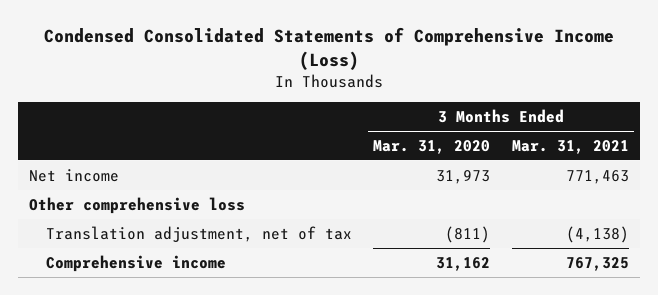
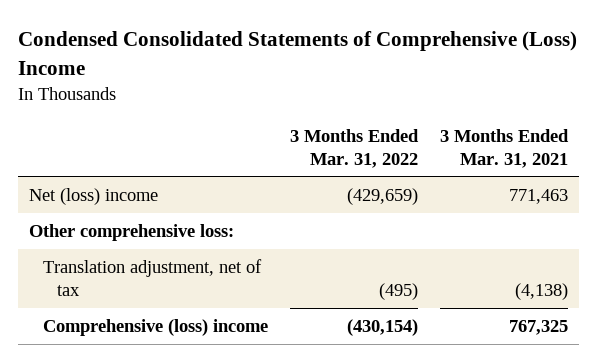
[43,27,614,71] Condensed Consolidated Statements of Comprehensive Income (Loss) -> [17,31,577,75] Condensed Consolidated Statements of Comprehensive (Loss) Income
[373,139,491,154] Mar. 31, 2020 -> none
none -> [290,128,420,168] 3 Months Ended Mar. 31, 2022
[28,168,119,182] Net income -> [28,187,158,205] Net (loss) income
[28,196,245,214] Other comprehensive loss -> [28,223,234,241] Other comprehensive loss:
[45,254,226,272] Comprehensive income -> [42,318,268,336] Comprehensive (loss) income

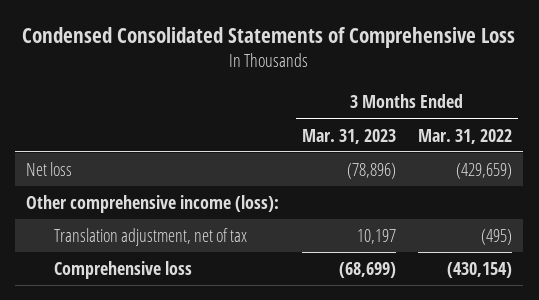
[17,31,577,75] Condensed Consolidated Statements of Comprehensive (Loss) Income -> [22,27,516,49] Condensed Consolidated Statements of Comprehensive Loss
[440,128,570,168] 3 Months Ended Mar. 31, 2021 -> none
none -> [301,128,396,144] Mar. 31, 2023
[28,187,158,205] Net (loss) income -> [26,161,73,176] Net loss
[28,223,234,241] Other comprehensive loss: -> [26,194,280,213] Other comprehensive income (loss):
[42,318,268,336] Comprehensive (loss) income -> [54,260,193,279] Comprehensive loss

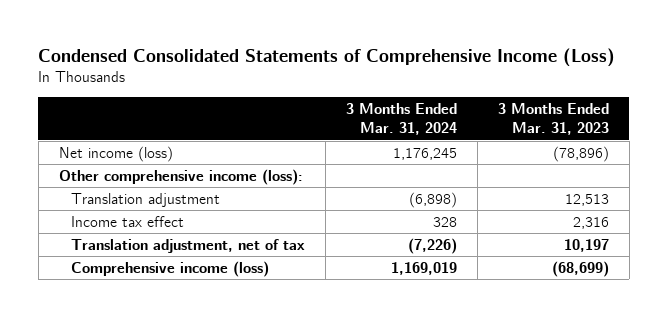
[22,27,516,49] Condensed Consolidated Statements of Comprehensive Loss -> [38,47,616,67] Condensed Consolidated Statements of Comprehensive Income (Loss)
[418,128,513,144] Mar. 31, 2022 -> none
none -> [345,102,457,136] 3 Months Ended Mar. 31, 2024
[26,161,73,176] Net loss -> [58,145,173,162] Net income (loss)
none -> [70,192,220,207] Translation adjustment
none -> [70,215,184,227] Income tax effect
[54,260,193,279] Comprehensive loss -> [70,260,269,277] Comprehensive income (loss)

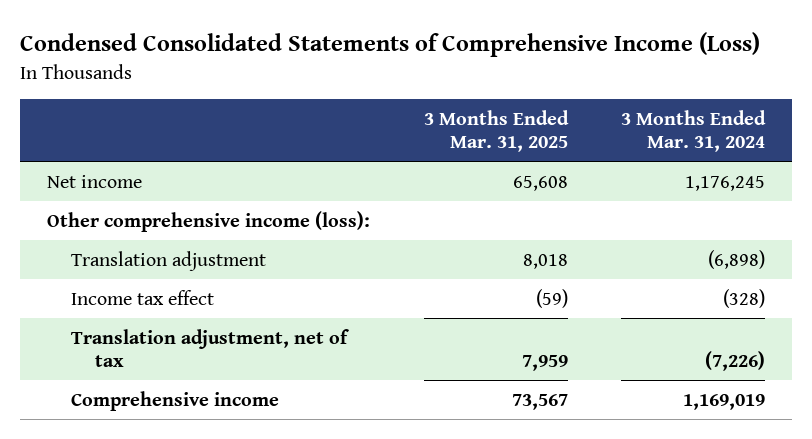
[497,102,609,136] 3 Months Ended Mar. 31, 2023 -> none
none -> [423,109,569,153] 3 Months Ended Mar. 31, 2025
[58,145,173,162] Net income (loss) -> [46,174,142,188] Net income
[432,216,457,227] 328 -> [723,288,766,308] (328)
[70,260,269,277] Comprehensive income (loss) -> [70,390,279,411] Comprehensive income

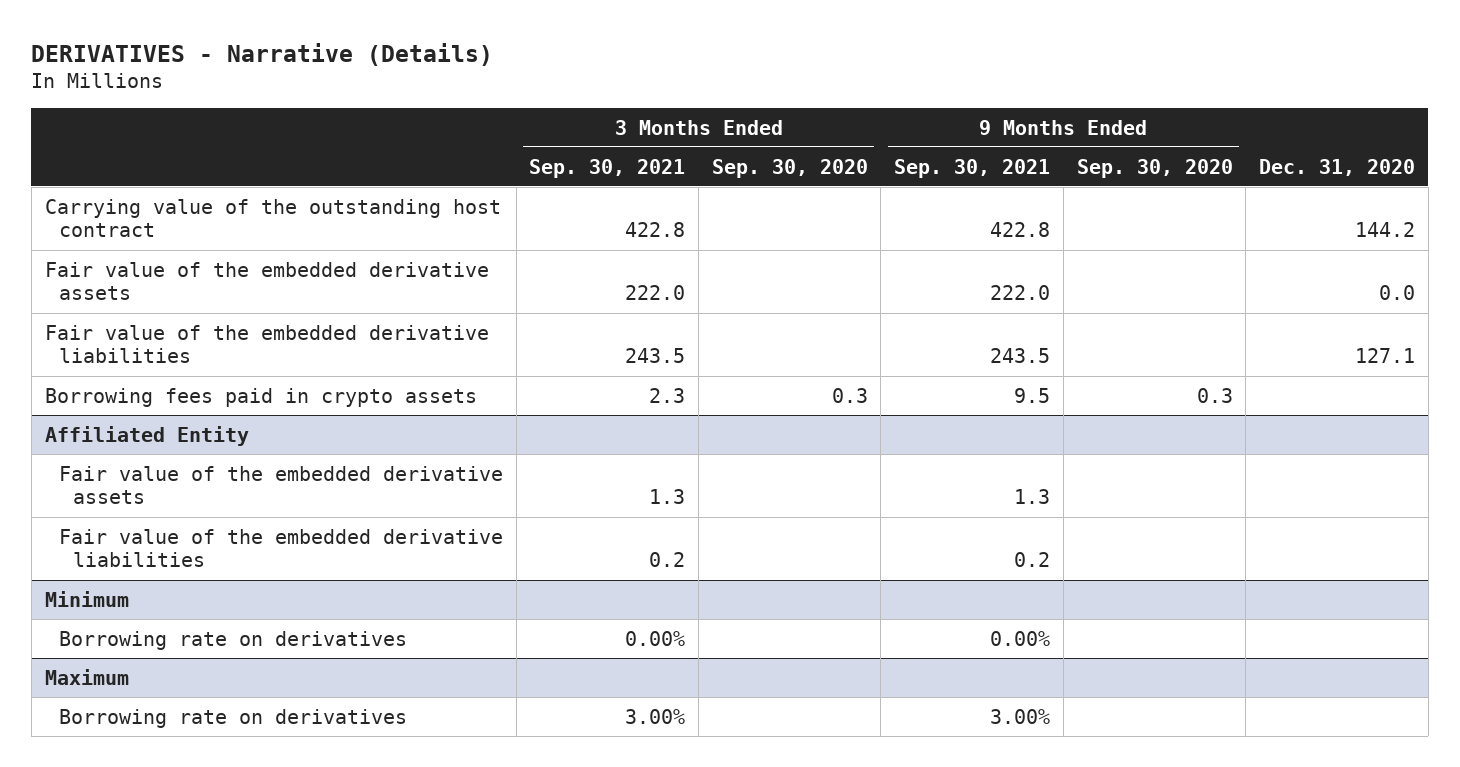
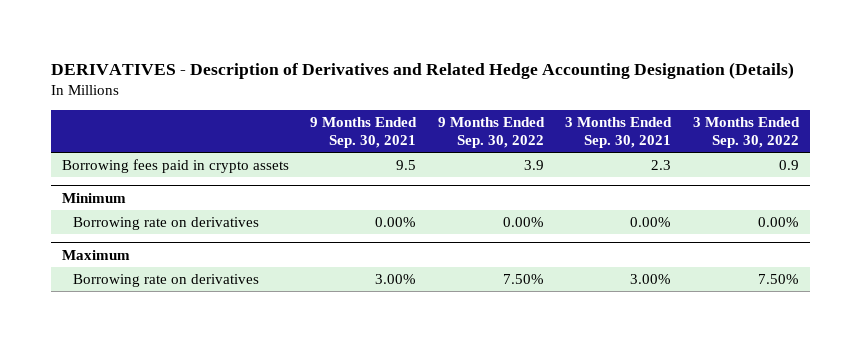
[31,42,494,66] DERIVATIVES - Narrative (Details) -> [51,61,795,79] DERIVATIVES - Description of Derivatives and Related Hedge Accounting Designation (Details)
[711,158,868,178] Sep. 30, 2020 -> none
[1076,158,1233,178] Sep. 30, 2020 -> none
[1259,158,1416,176] Dec. 31, 2020 -> none
none -> [437,117,545,148] 9 Months Ended Sep. 30, 2022
none -> [692,117,800,148] 3 Months Ended Sep. 30, 2022
[44,198,501,238] Carrying value of the outstanding host contract -> none
[44,261,489,301] Fair value of the embedded derivative assets -> none
[44,324,489,364] Fair value of the embedded derivative liabilities -> none
[44,425,249,446] Affiliated Entity -> none
[58,465,503,505] Fair value of the embedded derivative assets -> none
[58,528,503,568] Fair value of the embedded derivative liabilities -> none

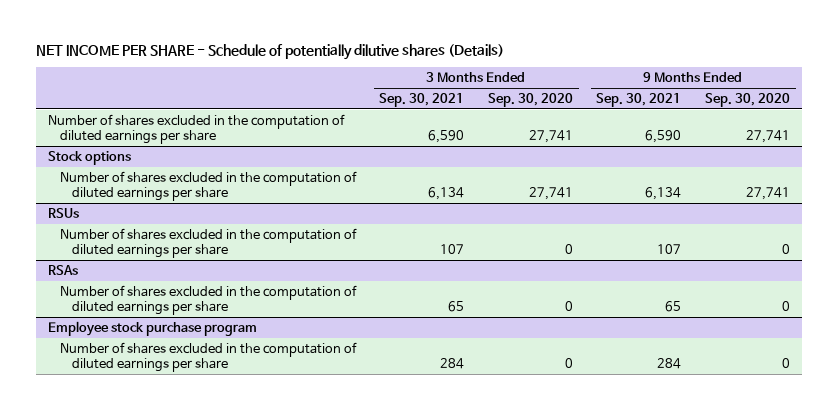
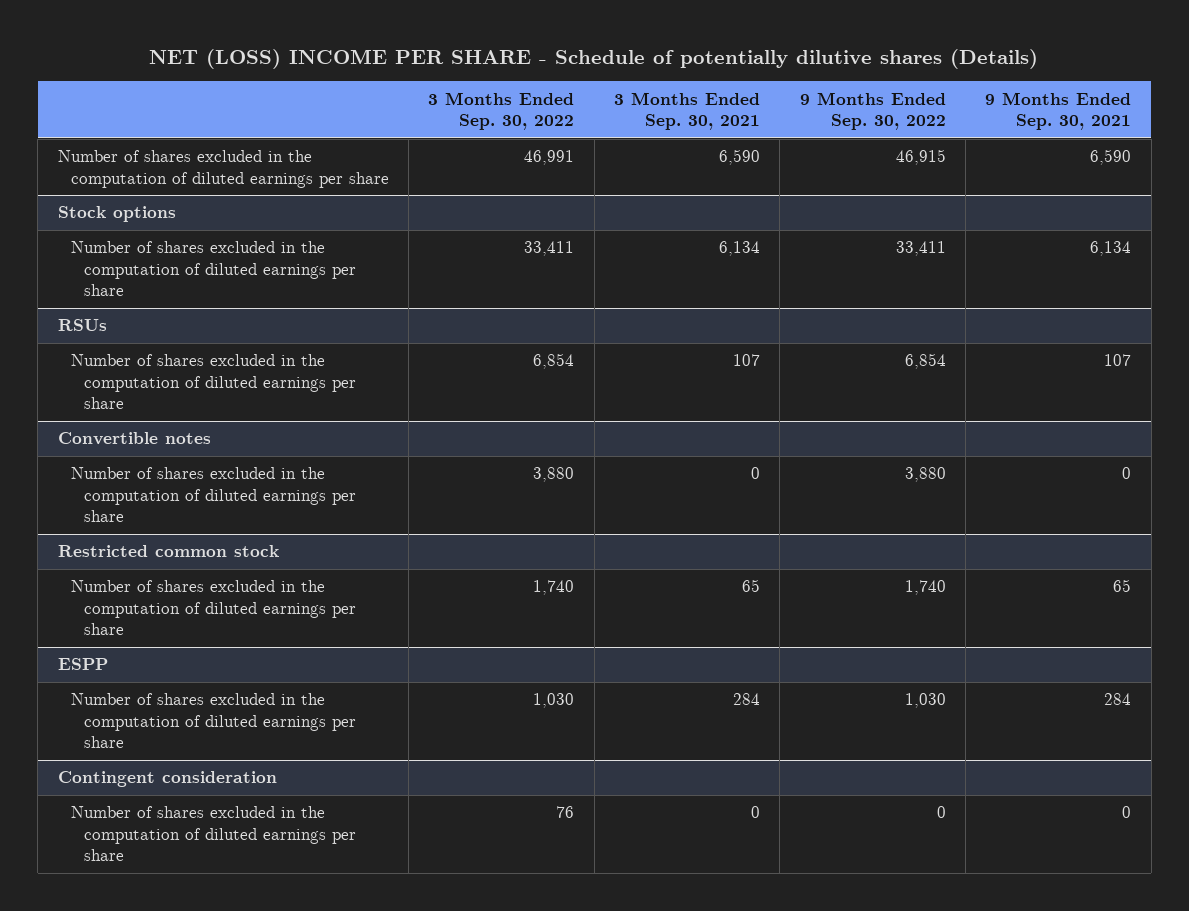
[36,44,505,61] NET INCOME PER SHARE - Schedule of potentially dilutive shares (Details) -> [149,49,1039,70] NET (LOSS) INCOME PER SHARE - Schedule of potentially dilutive shares (Details)
[487,92,573,107] Sep. 30, 2020 -> none
[705,92,791,107] Sep. 30, 2020 -> none
none -> [428,91,575,131] 3 Months Ended Sep. 30, 2022
none -> [799,91,946,131] 9 Months Ended Sep. 30, 2022
none -> [57,432,211,446] Convertible notes
none -> [70,467,356,523] Number of shares excluded in the computation of diluted earnings per share
[47,264,78,275] RSAs -> [57,545,279,558] Restricted common stock
[47,320,257,336] Employee stock purchase program -> [57,658,108,671] ESPP
none -> [57,771,277,788] Contingent consideration
none -> [70,806,356,862] Number of shares excluded in the computation of diluted earnings per share

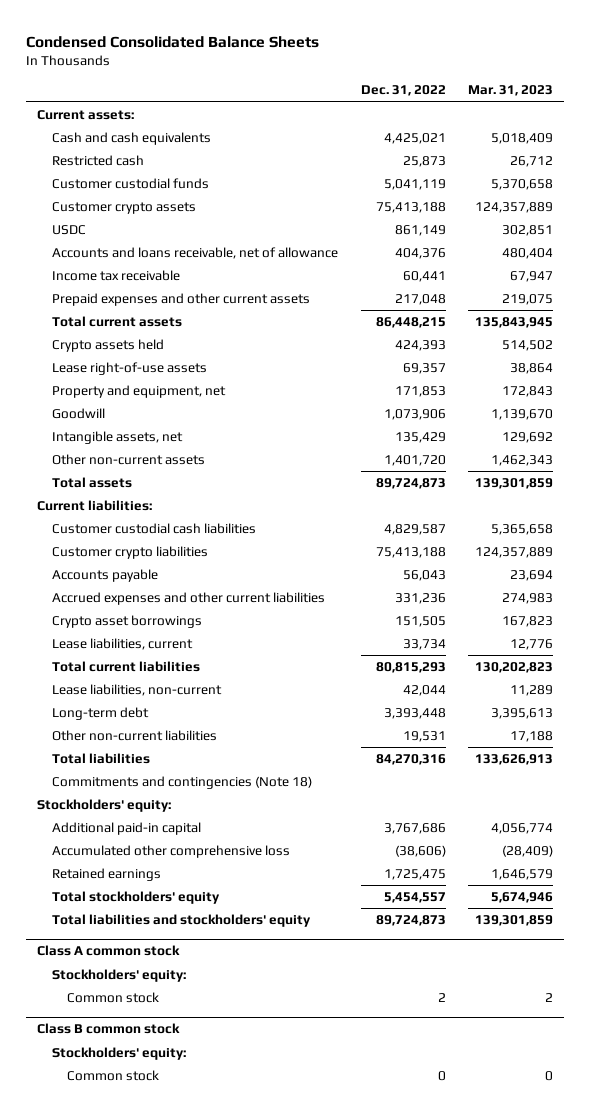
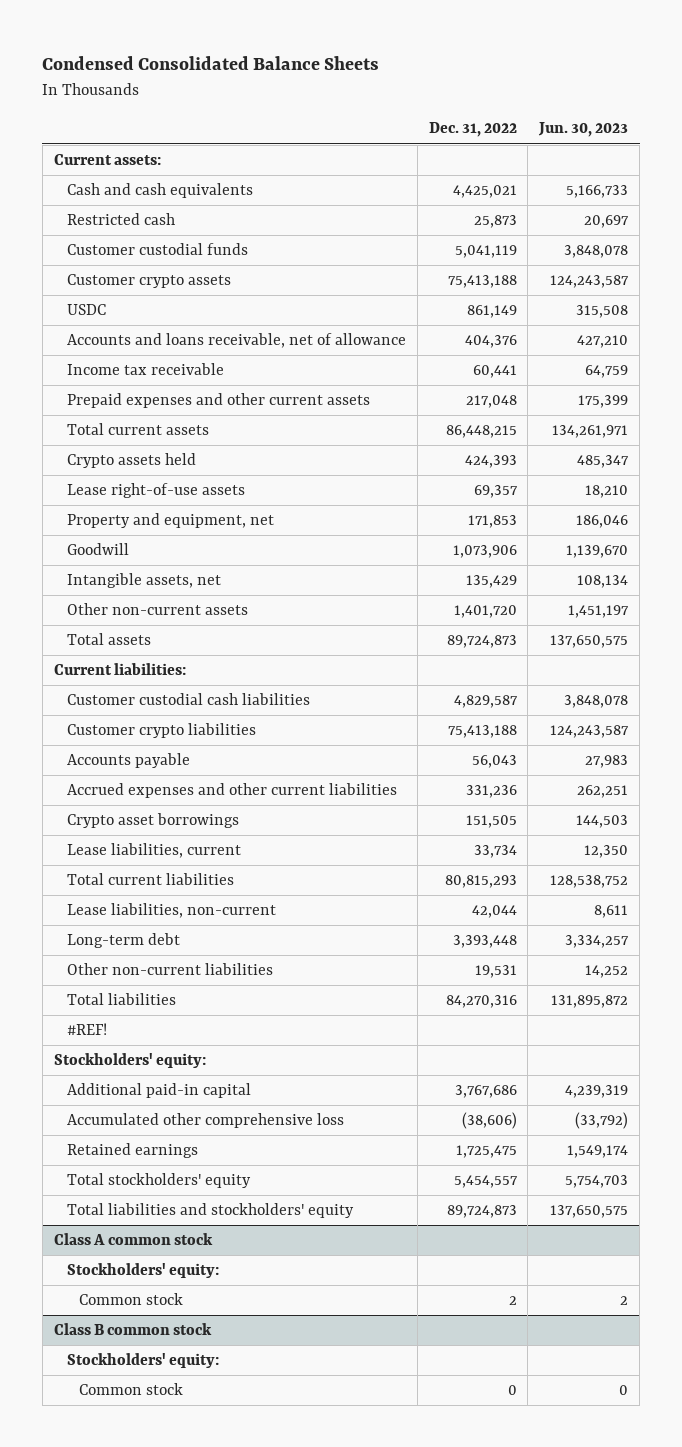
[468,85,554,97] Mar. 31, 2023 -> none
none -> [538,122,629,138] Jun. 30, 2023
[52,776,313,790] Commitments and contingencies (Note 18) -> [66,1023,107,1036] #REF!

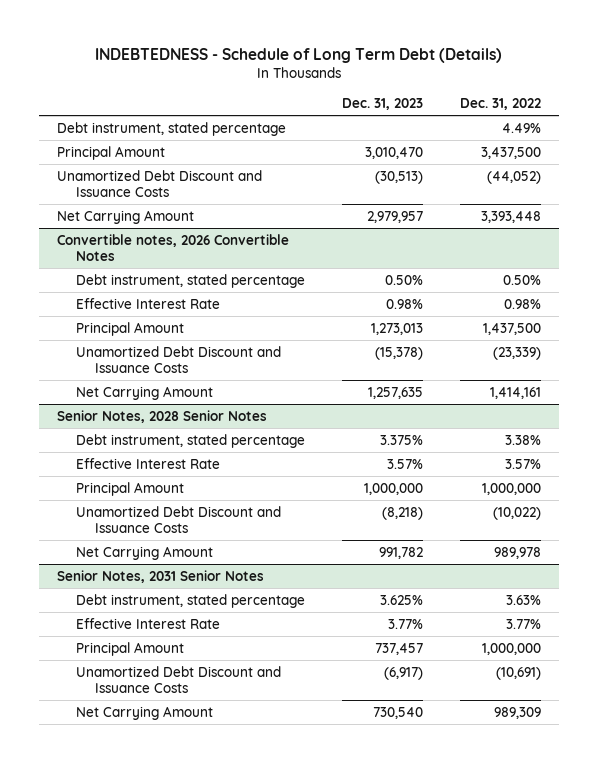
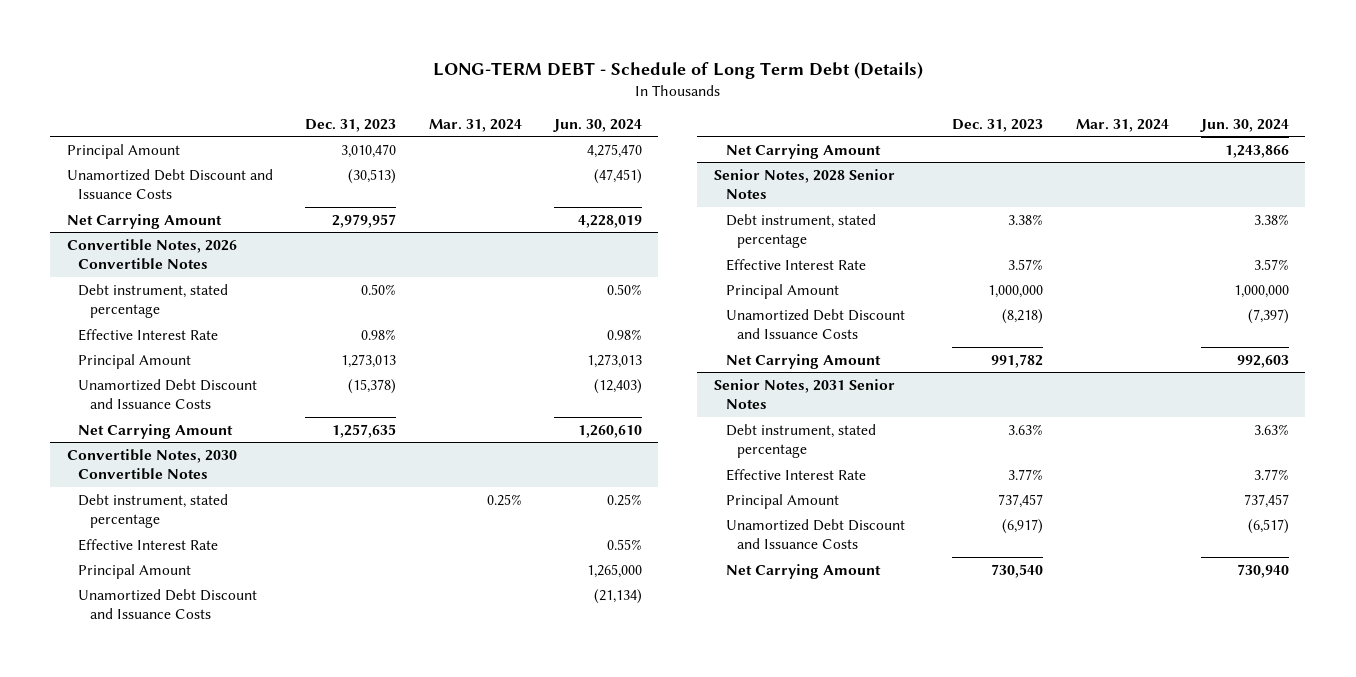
[94,47,502,63] INDEBTEDNESS - Schedule of Long Term Debt (Details) -> [432,61,923,79] LONG-TERM DEBT - Schedule of Long Term Debt (Details)
[459,97,541,110] Dec. 31, 2022 -> none
none -> [428,118,522,132] Mar. 31, 2024
none -> [553,118,643,132] Jun. 30, 2024
[57,121,287,136] Debt instrument, stated percentage -> none
[57,233,290,261] Convertible notes, 2026 Convertible Notes -> [66,238,237,271] Convertible Notes, 2026 Convertible Notes
none -> [66,448,237,481] Convertible Notes, 2030 Convertible Notes
none -> [78,493,229,529] Debt instrument, stated percentage
none -> [78,538,219,551] Effective Interest Rate
none -> [78,563,192,579] Principal Amount
none -> [78,588,258,620] Unamortized Debt Discount and Issuance Costs
none -> [725,143,881,159] Net Carrying Amount
[379,434,423,445] 3.375% -> [1008,213,1044,225] 3.38%
[379,594,423,605] 3.625% -> [1008,423,1044,435] 3.63%

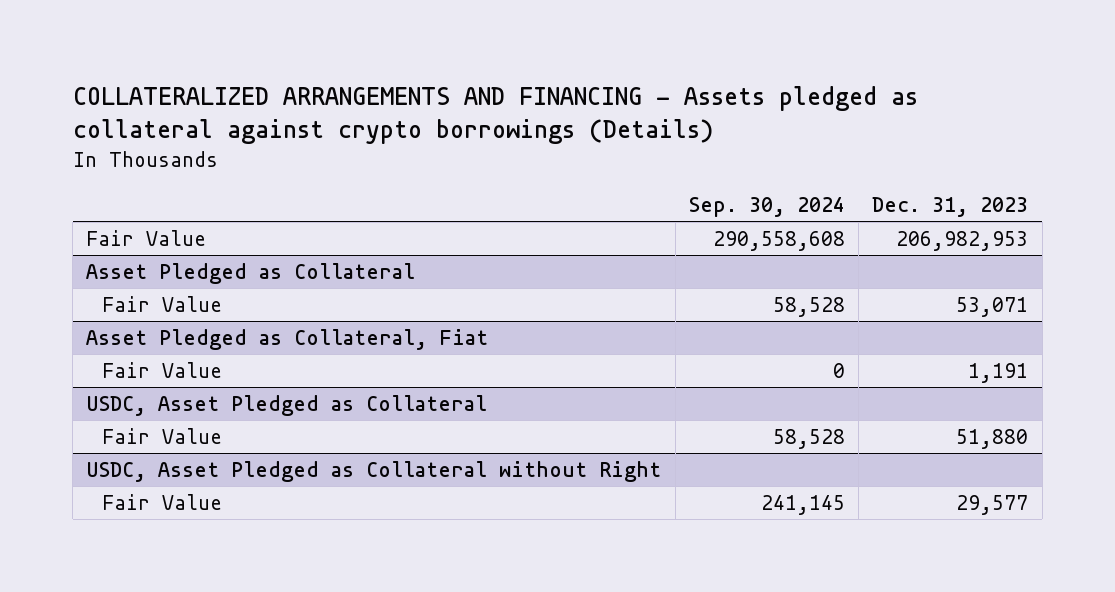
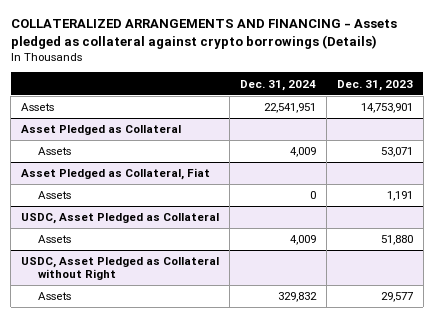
[688,196,845,217] Sep. 30, 2024 -> none
none -> [240,79,317,91] Dec. 31, 2024
[86,230,207,247] Fair Value -> none
none -> [21,103,55,112] Assets
[101,296,222,313] Fair Value -> [38,147,72,156] Assets
[101,362,222,379] Fair Value -> [38,191,72,200] Assets
[101,428,222,445] Fair Value -> [38,235,72,244] Assets
[101,494,222,511] Fair Value -> [38,292,72,301] Assets

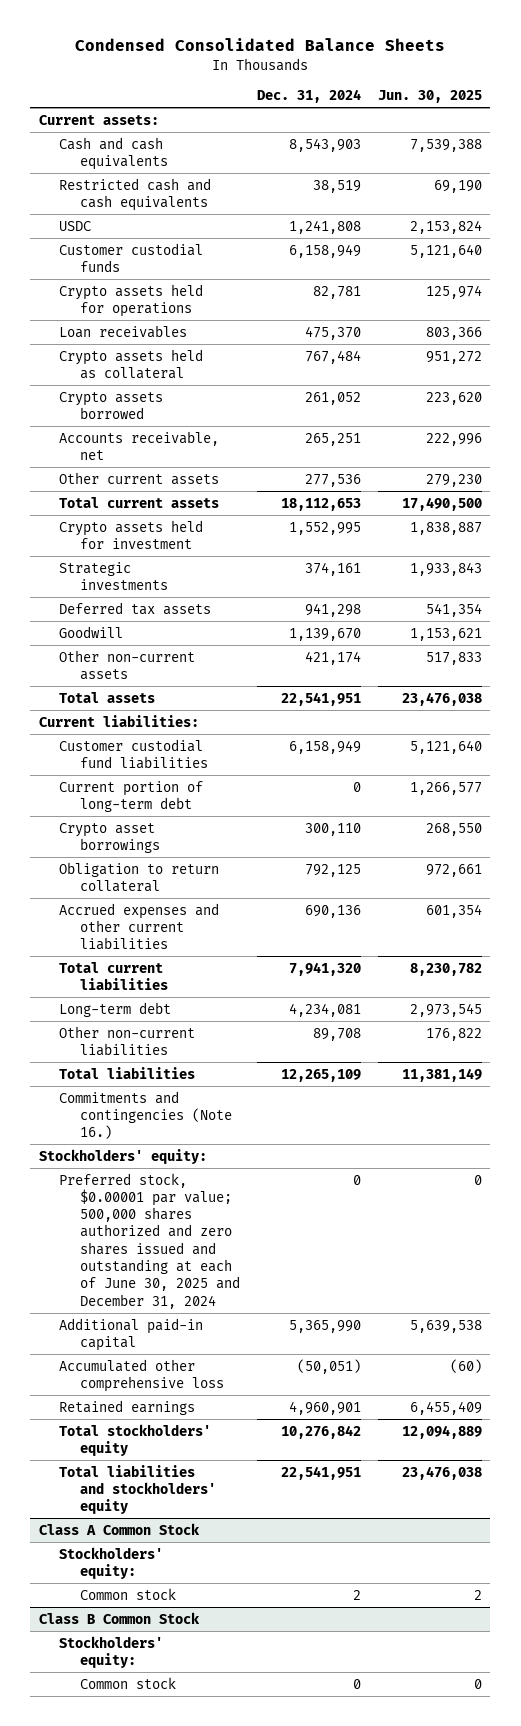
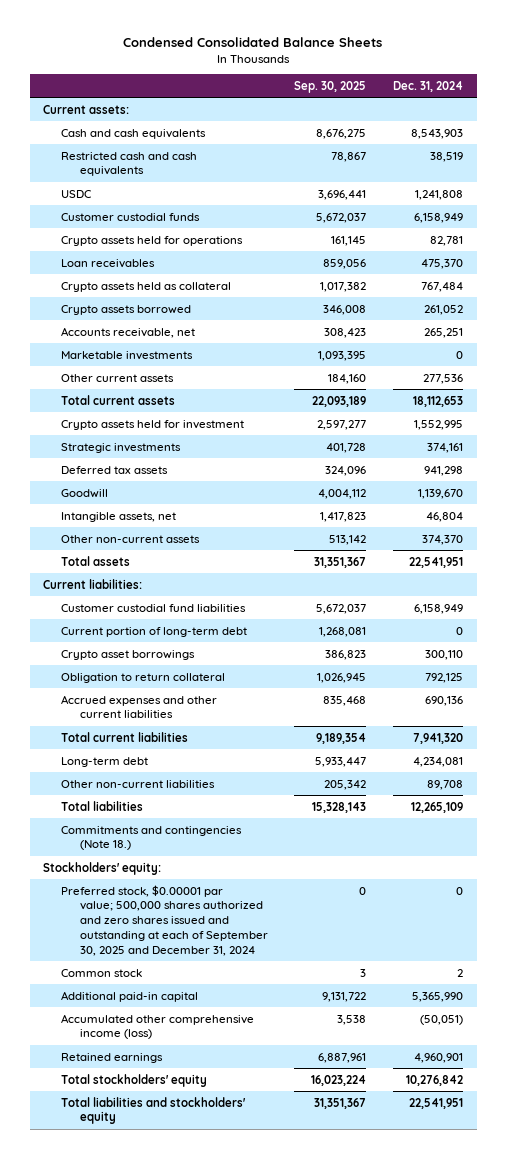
[377,89,482,103] Jun. 30, 2025 -> none
none -> [294,80,367,93] Sep. 30, 2025
none -> [61,350,194,360] Marketable investments
none -> [61,511,177,522] Intangible assets, net
[305,650,362,665] 421,174 -> [422,534,464,545] 374,370
[59,1090,233,1140] Commitments and contingencies (Note 16.) -> [61,825,243,851] Commitments and contingencies (Note 18.)
[59,1172,241,1309] Preferred stock, $0.00001 par value; 500,000 shares authorized and zero shares issued and outstanding at each of June 30, 2025 and December 31, 2024 -> [61,884,268,956] Preferred stock, $0.00001 par value; 500,000 shares authorized and zero shares issued and outstanding at each of September 30, 2025 and December 31, 2024
none -> [61,968,143,977] Common stock
[59,1358,225,1392] Accumulated other comprehensive loss -> [61,1013,255,1040] Accumulated other comprehensive income (loss)
[38,1522,200,1535] Class A Common Stock -> none
[59,1546,164,1579] Stockholders' equity: -> none
[80,1587,177,1600] Common stock -> none
[38,1611,200,1624] Class B Common Stock -> none
[59,1635,164,1668] Stockholders' equity: -> none
[80,1676,177,1689] Common stock -> none

